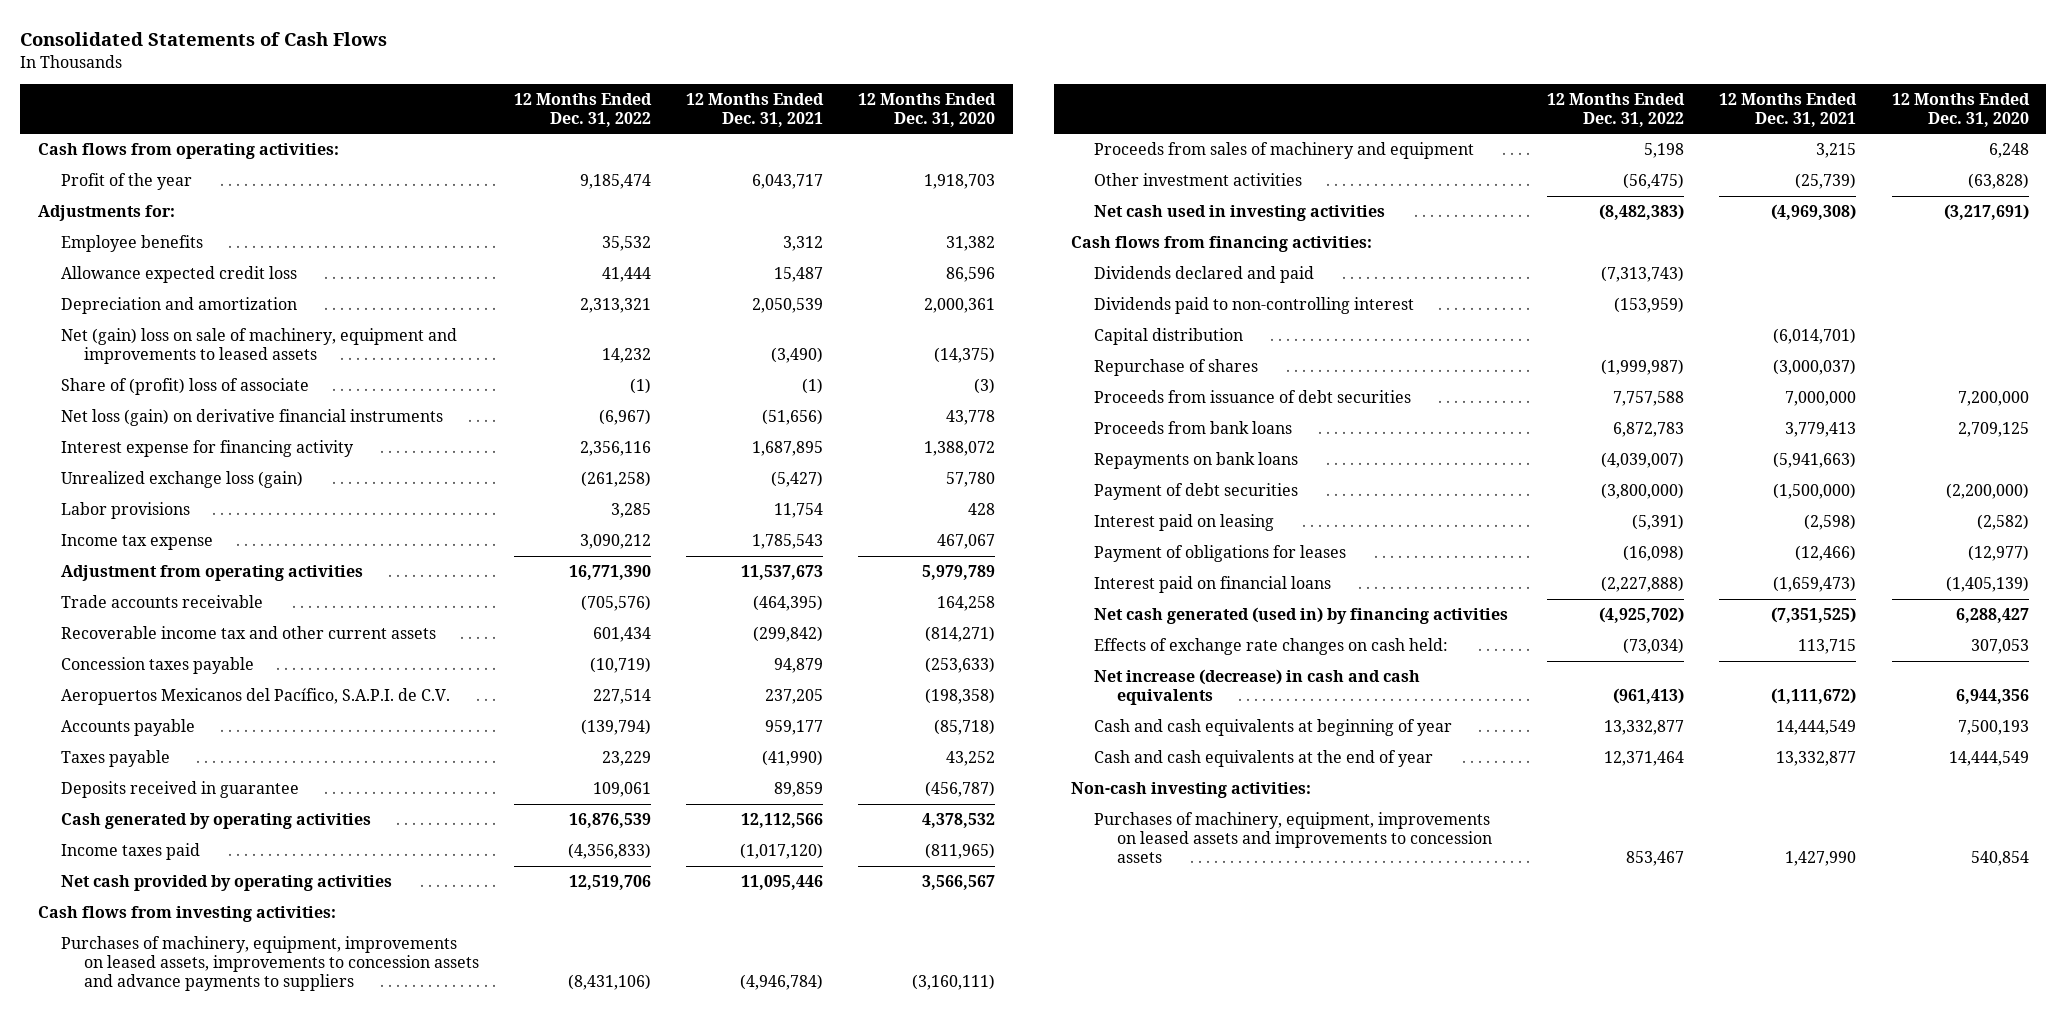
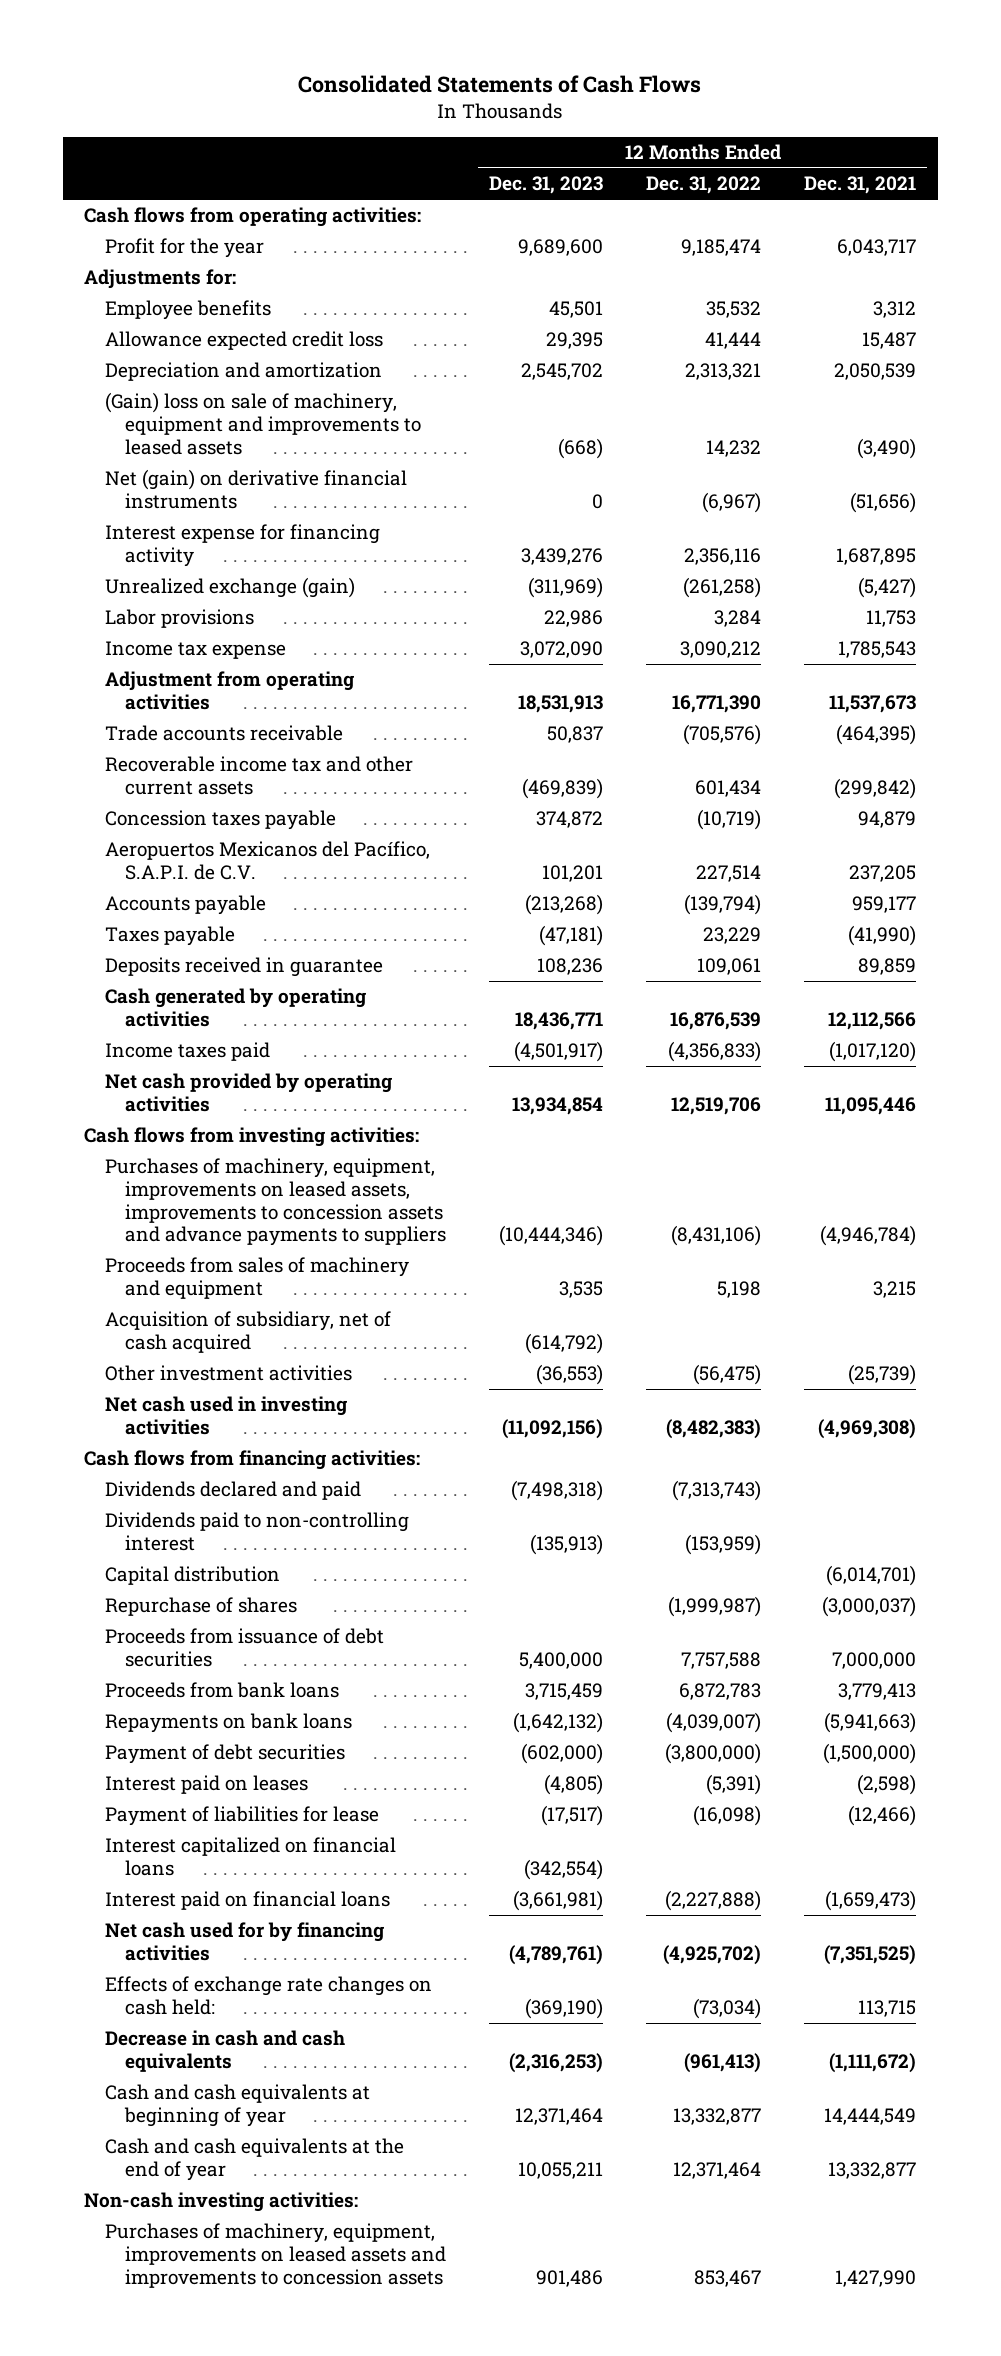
[858,92,997,127] 12 Months Ended Dec. 31, 2020 -> none
none -> [489,176,604,195] Dec. 31, 2023
[60,173,192,191] Profit of the year -> [104,238,264,259] Profit for the year
[60,378,309,396] Share of (profit) loss of associate -> none
[60,328,457,365] Net (gain) loss on sale of machinery, equipment and improvements to leased assets -> [104,392,422,455] (Gain) loss on sale of machinery, equipment and improvements to leased assets
[60,409,443,427] Net loss (gain) on derivative financial instruments -> [104,469,407,510] Net (gain) on derivative financial instruments
[60,471,303,489] Unrealized exchange loss (gain) -> [104,577,355,599] Unrealized exchange (gain)
[610,503,651,519] 3,285 -> [714,610,762,628] 3,284
[774,503,824,519] 11,754 -> [866,610,917,628] 11,753
none -> [104,1311,391,1354] Acquisition of subsidiary, net of cash acquired
[1094,514,1275,532] Interest paid on leasing -> [104,1775,308,1795] Interest paid on leases
[1094,545,1347,563] Payment of obligations for leases -> [104,1806,379,1827] Payment of liabilities for lease
none -> [104,1837,396,1877] Interest capitalized on financial loans
[1094,607,1509,625] Net cash generated (used in) by financing activities -> [104,1922,384,1962] Net cash used for by financing activities
[1094,669,1421,706] Net increase (decrease) in cash and cash equivalents -> [104,2030,345,2073] Decrease in cash and cash equivalents

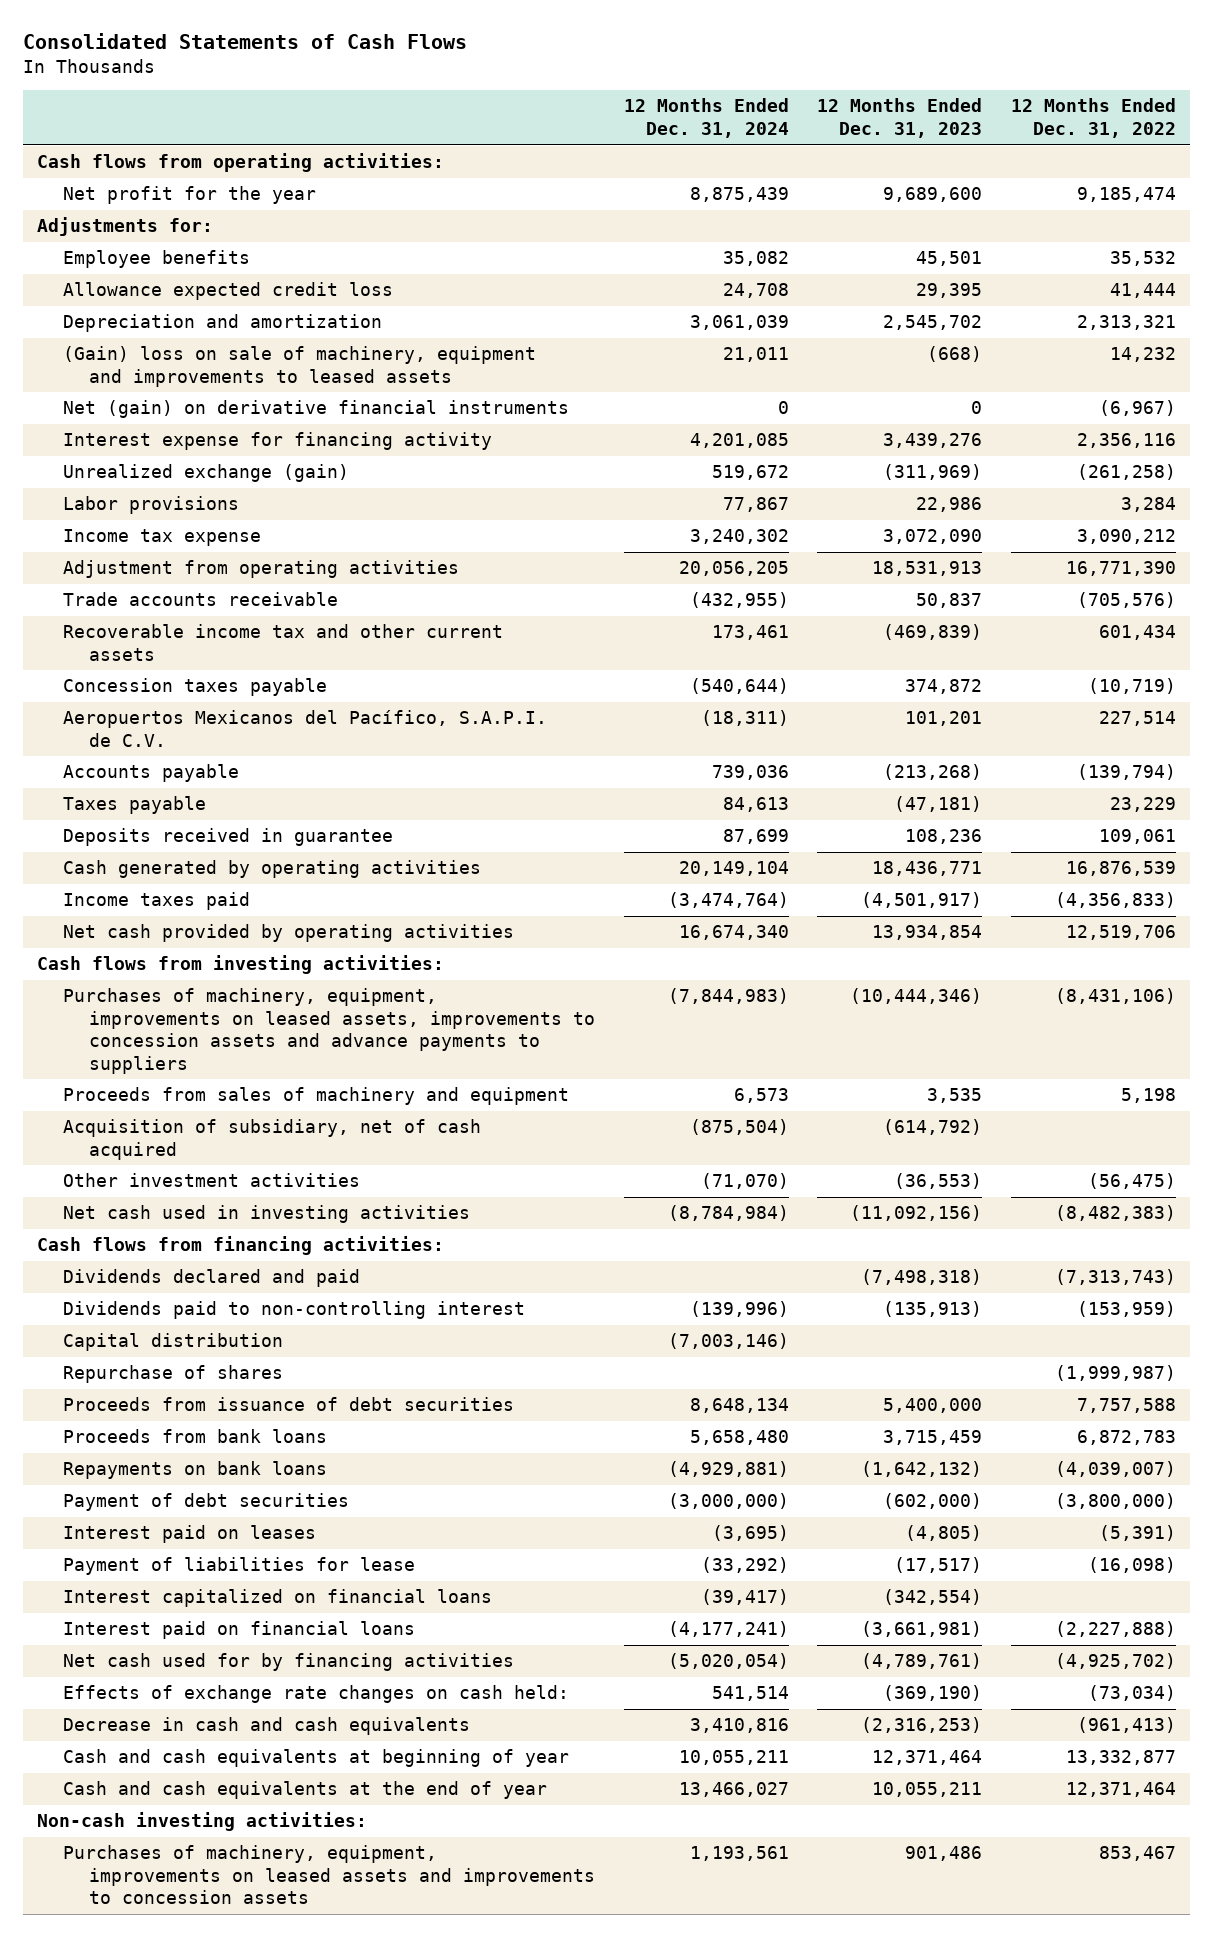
[804,176,917,195] Dec. 31, 2021 -> none
none -> [623,98,789,138] 12 Months Ended Dec. 31, 2024
[104,238,264,259] Profit for the year -> [62,186,316,205] Net profit for the year

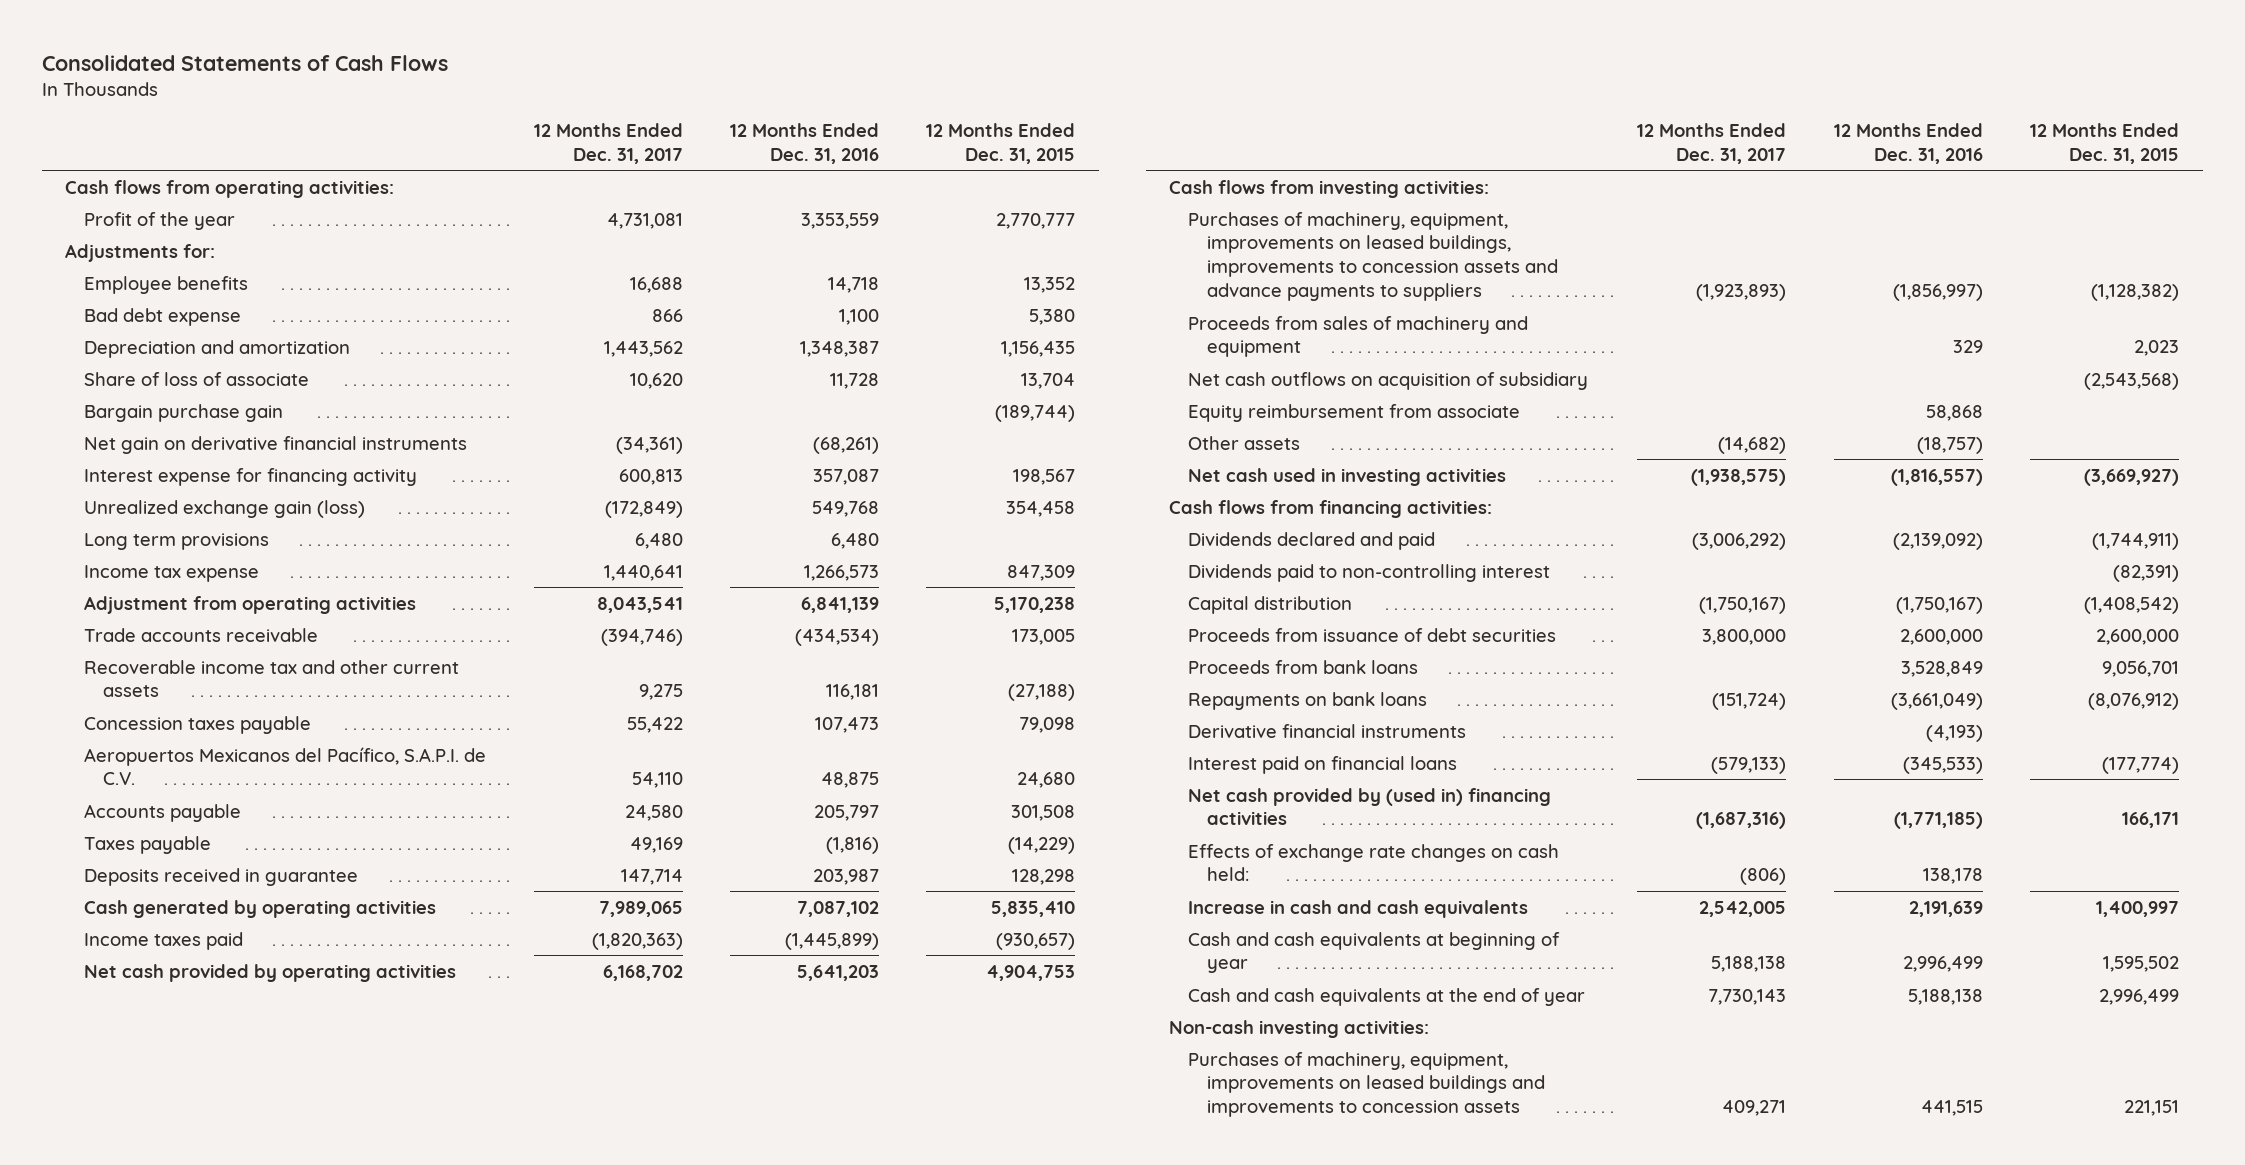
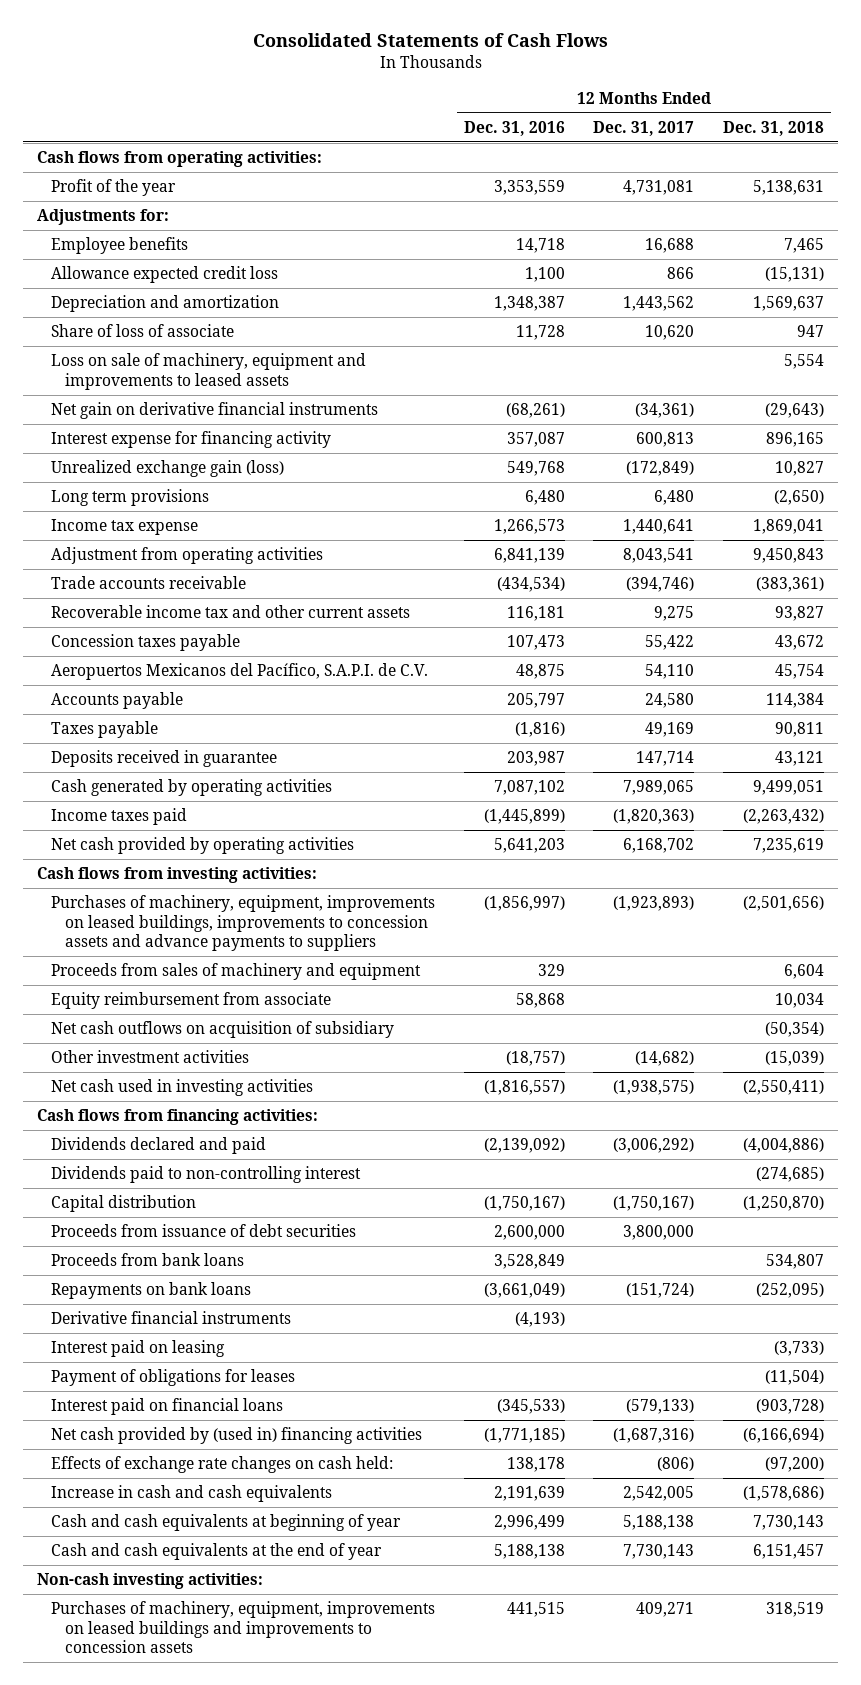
[926,123,1076,164] 12 Months Ended Dec. 31, 2015 -> none
none -> [722,121,824,137] Dec. 31, 2018
[84,307,242,326] Bad debt expense -> [51,266,279,284] Allowance expected credit loss
[84,403,284,422] Bargain purchase gain -> none
none -> [51,353,367,390] Loss on sale of machinery, equipment and improvements to leased assets
[1188,371,1589,390] Net cash outflows on acquisition of subsidiary -> [51,1021,395,1039] Net cash outflows on acquisition of subsidiary
[1188,435,1301,450] Other assets -> [51,1050,250,1064] Other investment activities
none -> [51,1340,226,1358] Interest paid on leasing
none -> [51,1369,296,1387] Payment of obligations for leases

